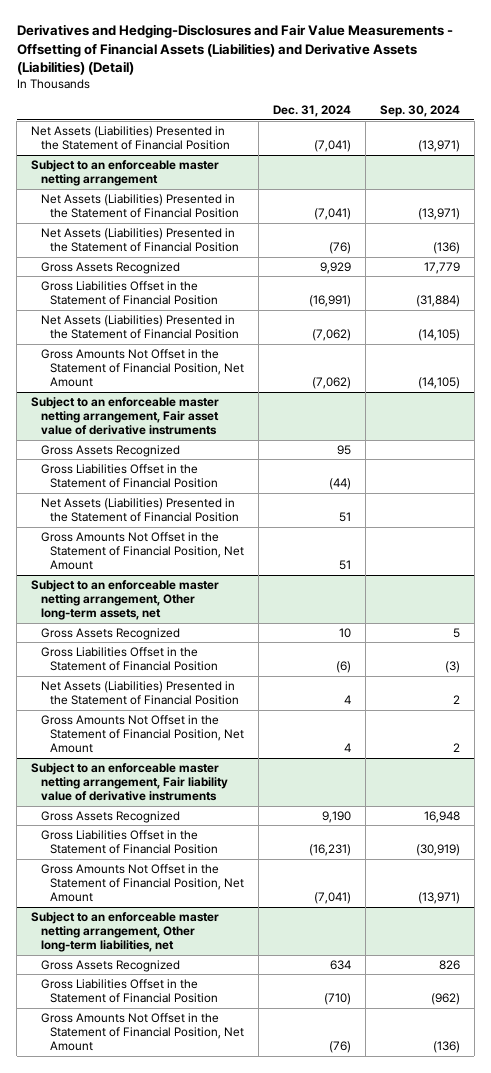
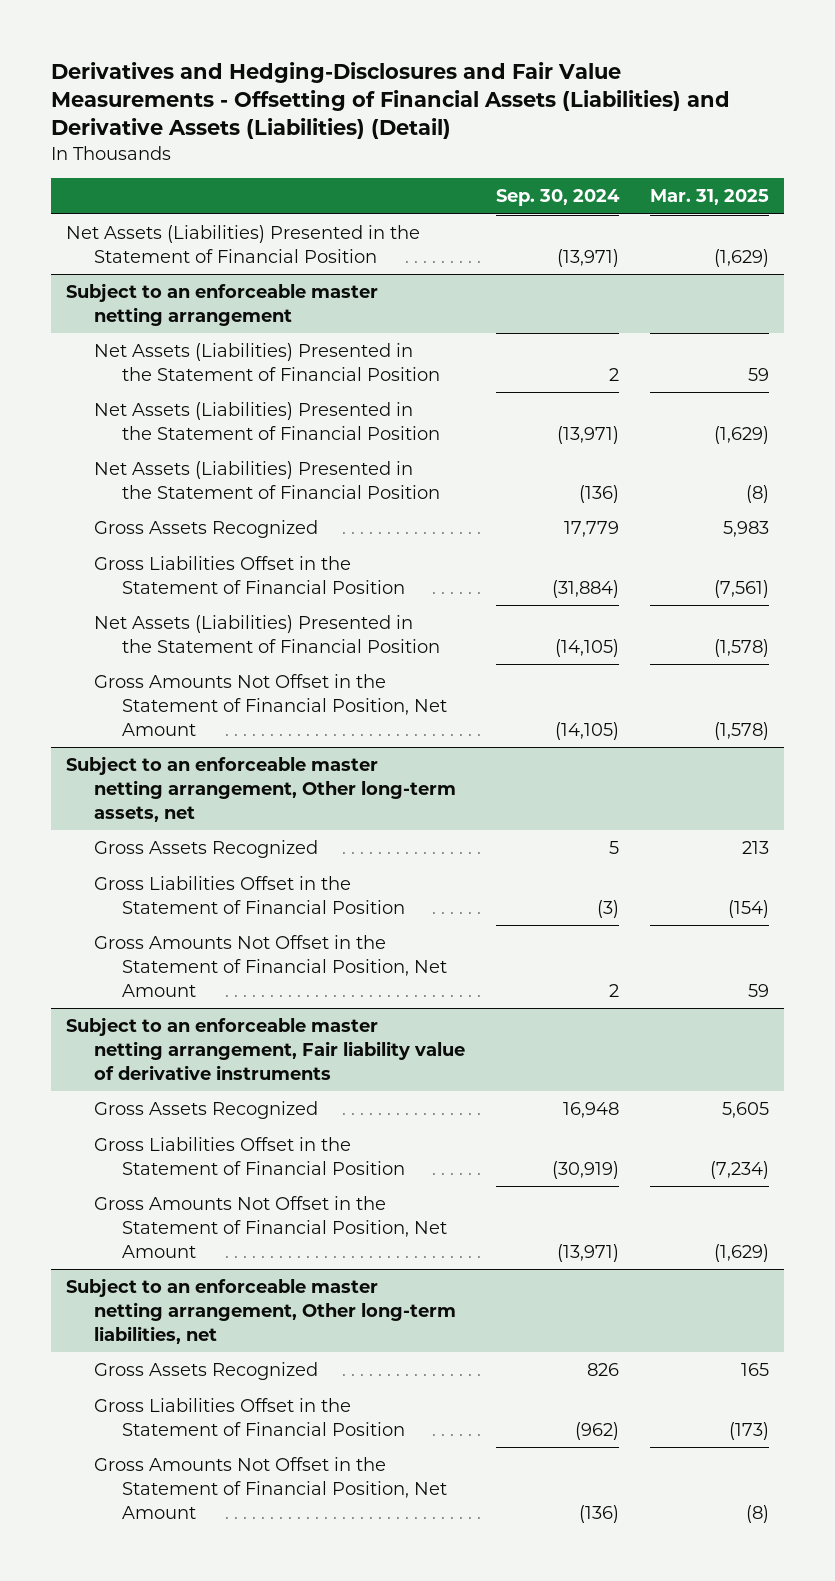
[272,105,351,118] Dec. 31, 2024 -> none
none -> [649,189,769,206] Mar. 31, 2025
none -> [94,343,441,381] Net Assets (Liabilities) Presented in the Statement of Financial Position
[31,396,220,436] Subject to an enforceable master netting arrangement, Fair asset value of derivative instruments -> none
[40,444,180,457] Gross Assets Recognized -> none
[40,463,218,489] Gross Liabilities Offset in the Statement of Financial Position -> none
[40,497,239,523] Net Assets (Liabilities) Presented in the Statement of Financial Position -> none
[40,531,244,571] Gross Amounts Not Offset in the Statement of Financial Position, Net Amount -> none
[40,680,239,706] Net Assets (Liabilities) Presented in the Statement of Financial Position -> none

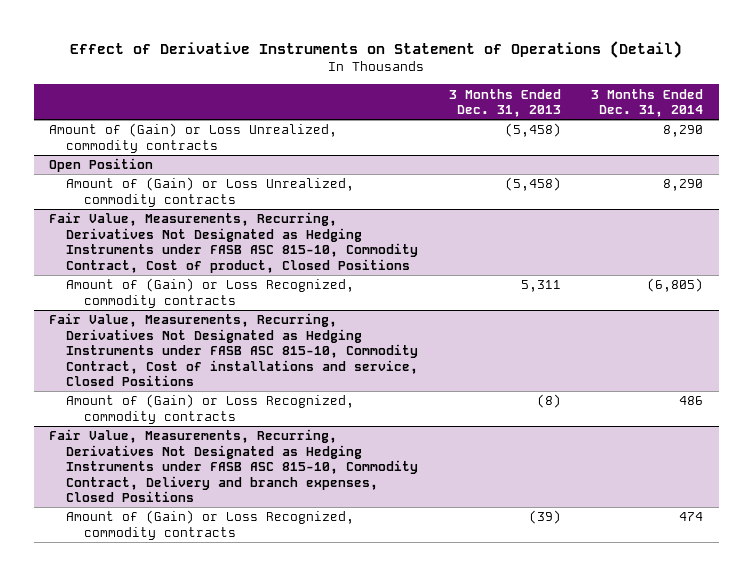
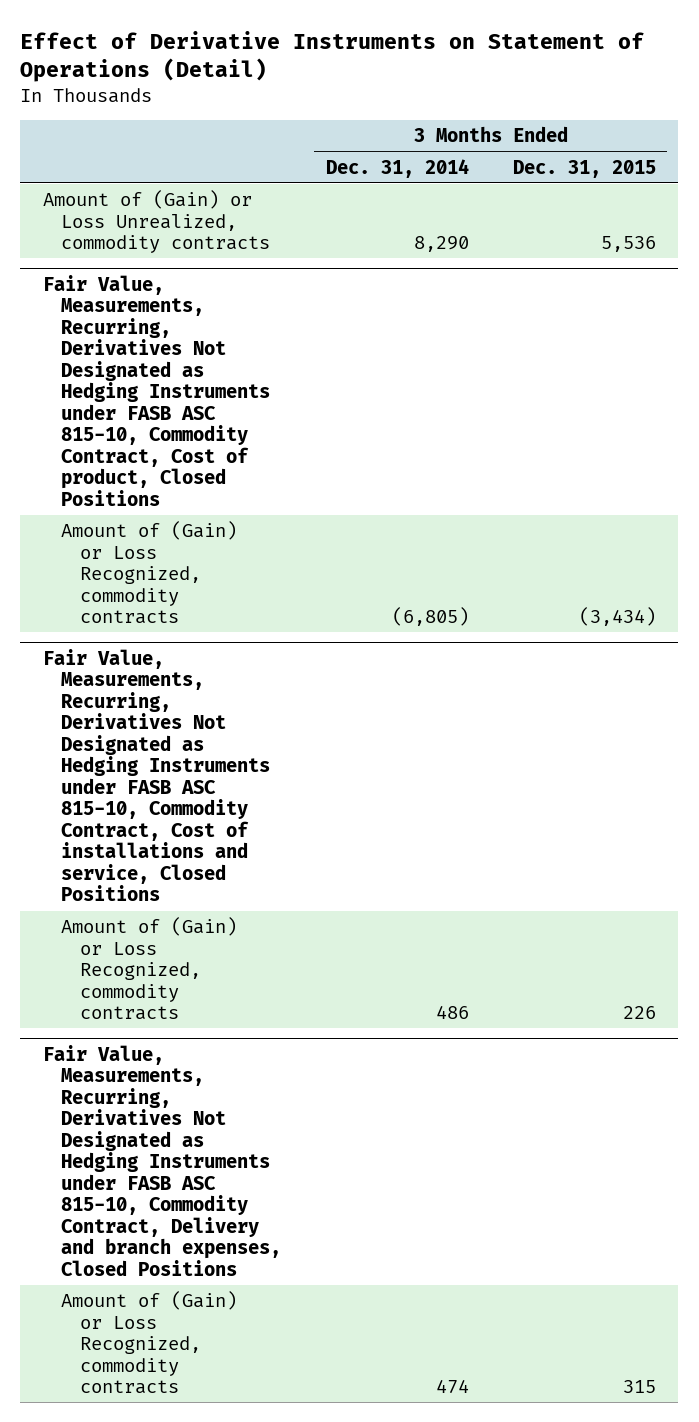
[448,88,561,118] 3 Months Ended Dec. 31, 2013 -> none
none -> [513,159,657,178] Dec. 31, 2015
[48,158,153,173] Open Position -> none
[66,177,355,207] Amount of (Gain) or Loss Unrealized, commodity contracts -> none

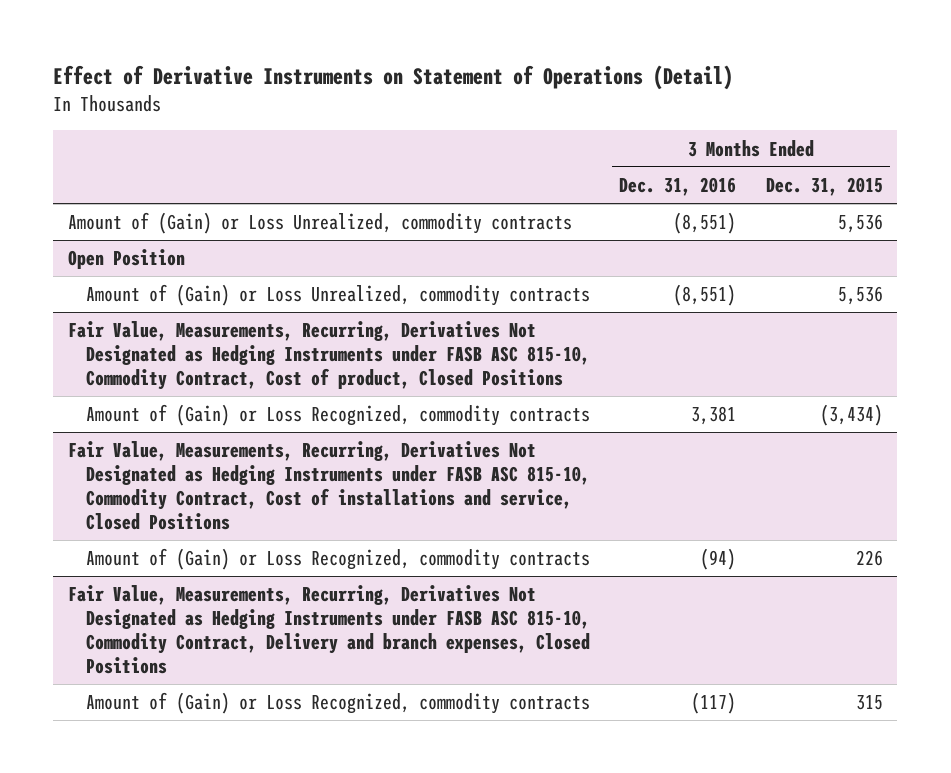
[325,158,469,178] Dec. 31, 2014 -> none
none -> [619,176,737,196] Dec. 31, 2016
none -> [67,249,185,270] Open Position
none -> [85,284,590,307] Amount of (Gain) or Loss Unrealized, commodity contracts

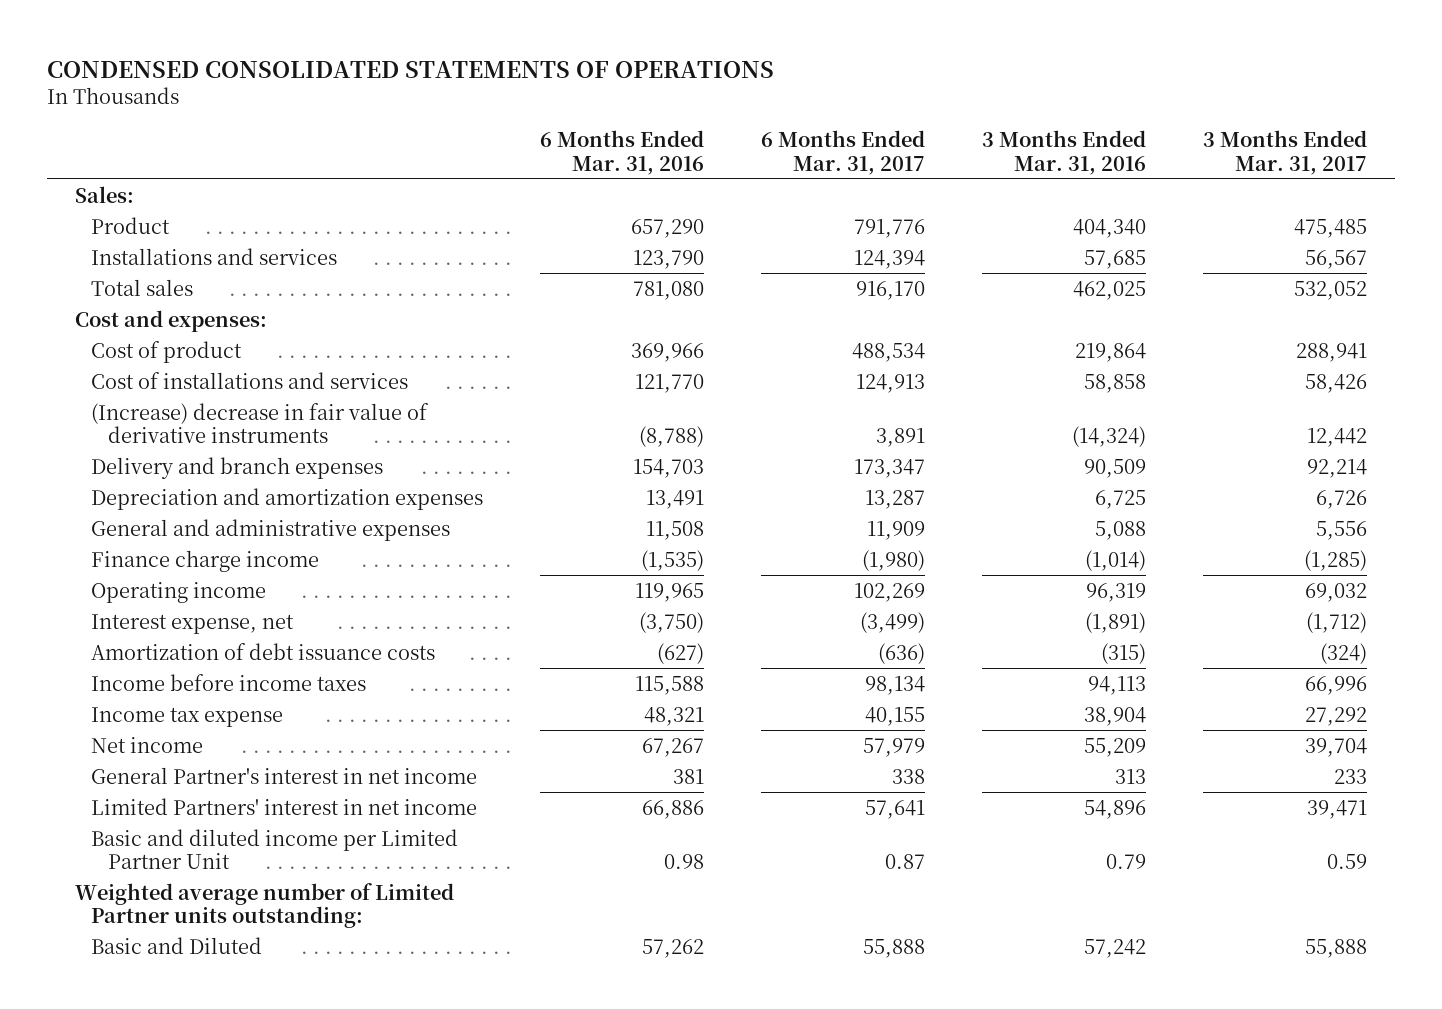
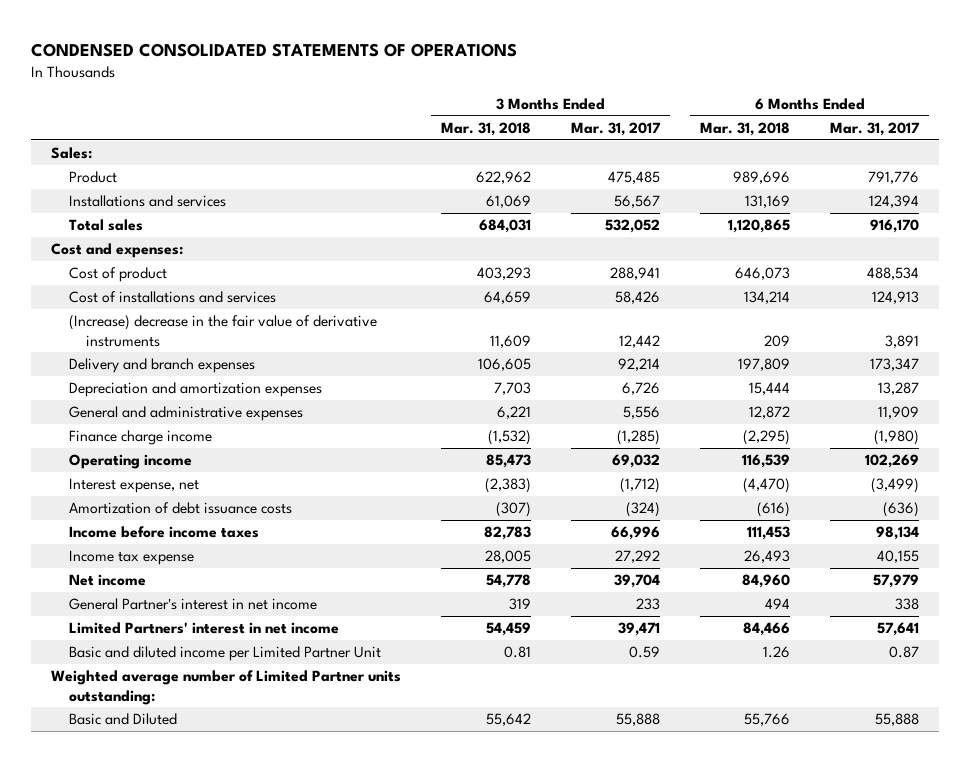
[540,130,705,175] 6 Months Ended Mar. 31, 2016 -> none
[981,130,1146,175] 3 Months Ended Mar. 31, 2016 -> none
none -> [441,121,532,136] Mar. 31, 2018
none -> [700,121,791,136] Mar. 31, 2018
[91,402,430,444] (Increase) decrease in fair value of derivative instruments -> [68,314,377,347] (Increase) decrease in the fair value of derivative instruments

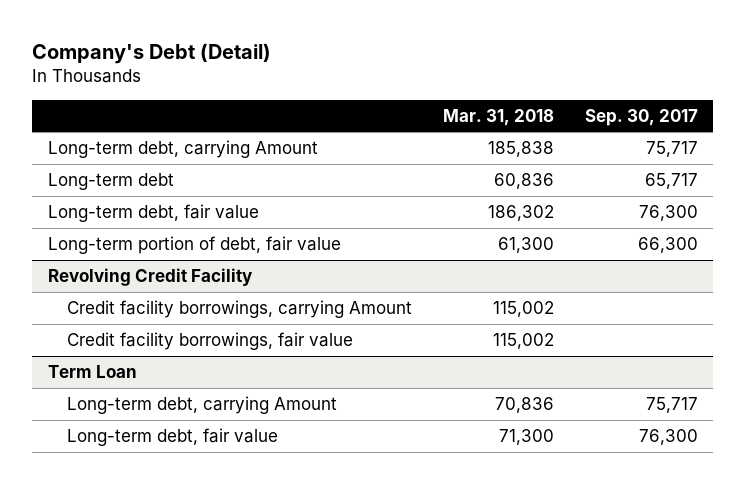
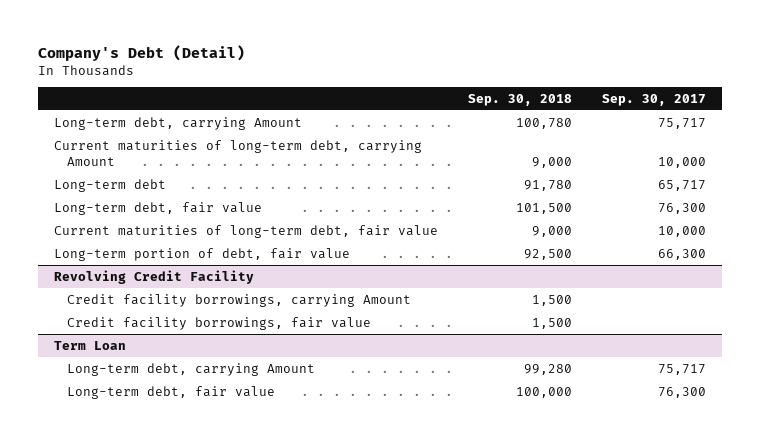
[442,108,554,126] Mar. 31, 2018 -> none
none -> [467,93,572,106] Sep. 30, 2018
none -> [53,139,422,166] Current maturities of long-term debt, carrying Amount
none -> [53,224,438,238] Current maturities of long-term debt, fair value

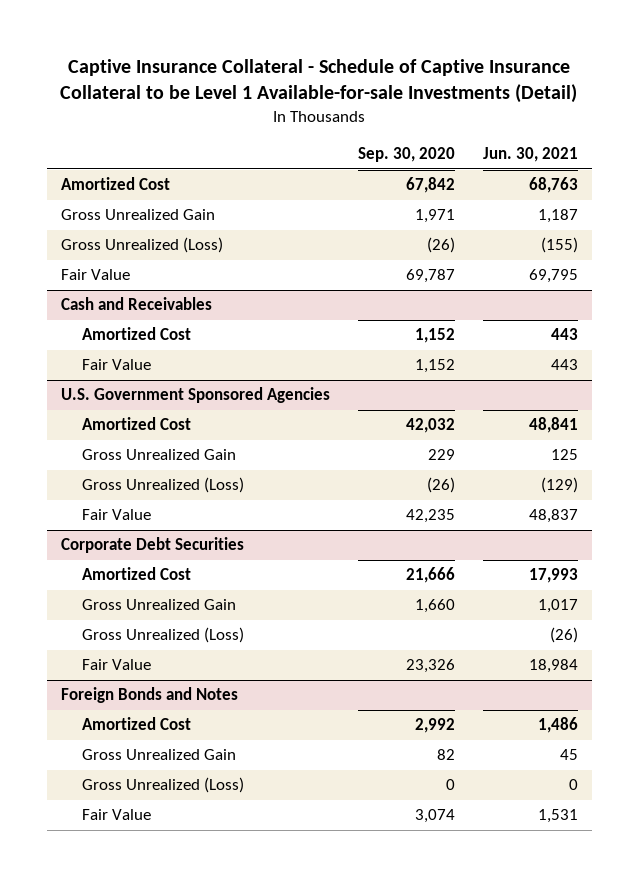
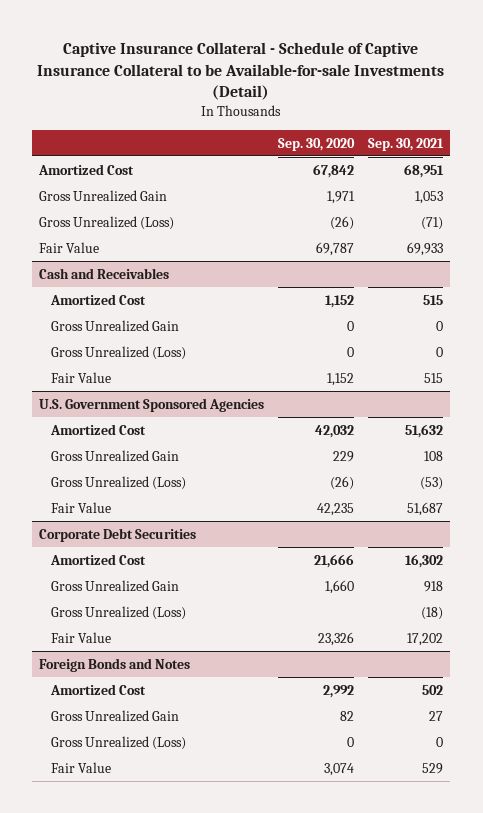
[60,59,578,104] Captive Insurance Collateral - Schedule of Captive Insurance Collateral to be Level 1 Available-for-sale Investments (Detail) -> [37,42,445,101] Captive Insurance Collateral - Schedule of Captive Insurance Collateral to be Available-for-sale Investments (Detail)
[482,147,578,163] Jun. 30, 2021 -> none
none -> [368,137,445,151] Sep. 30, 2021
none -> [51,319,180,332] Gross Unrealized Gain
none -> [51,345,187,360] Gross Unrealized (Loss)

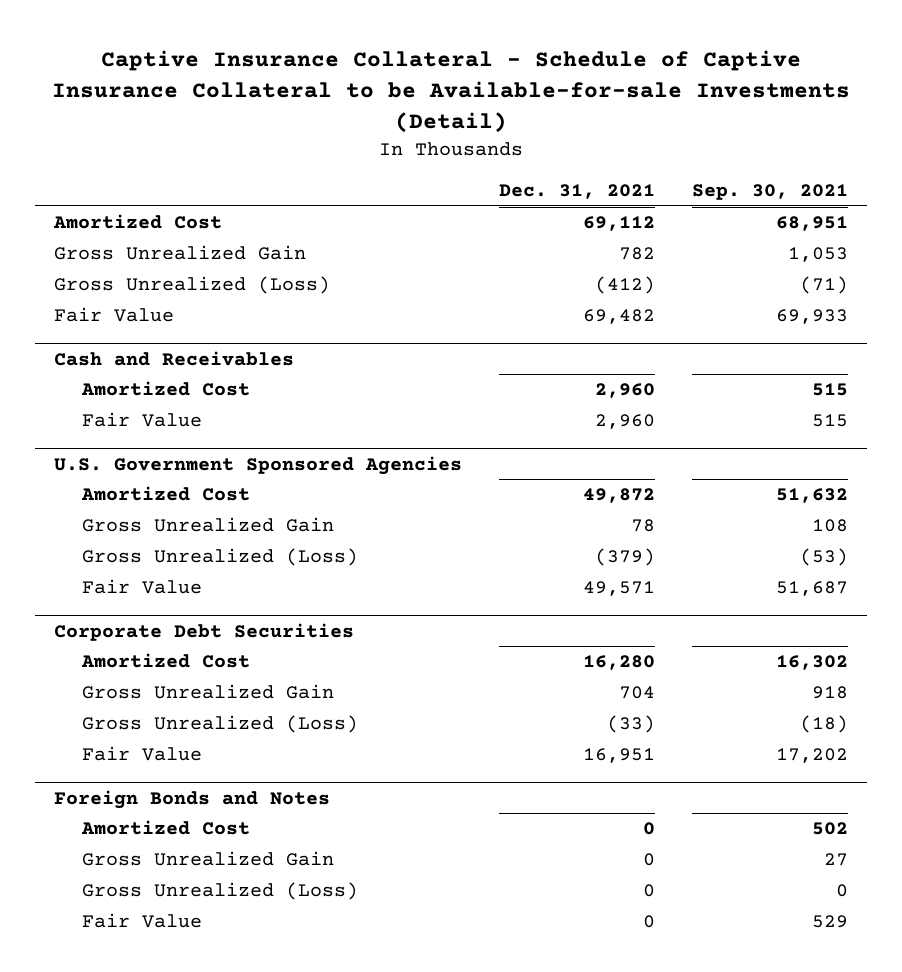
[278,137,356,151] Sep. 30, 2020 -> none
none -> [499,184,656,200] Dec. 31, 2021
[51,319,180,332] Gross Unrealized Gain -> none
[51,345,187,360] Gross Unrealized (Loss) -> none

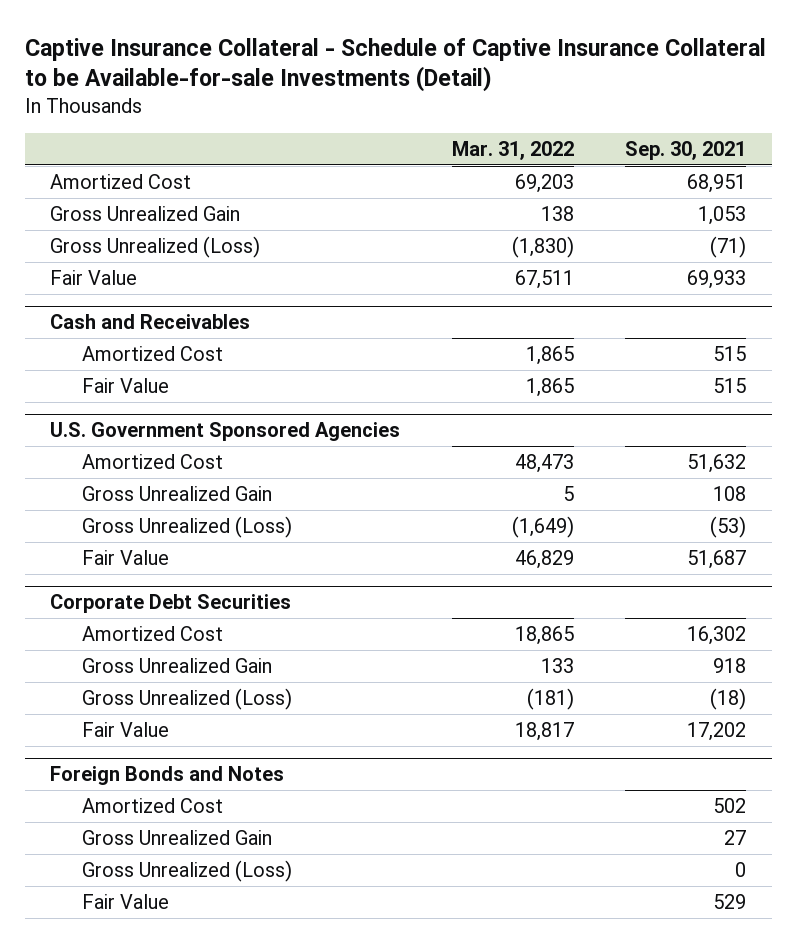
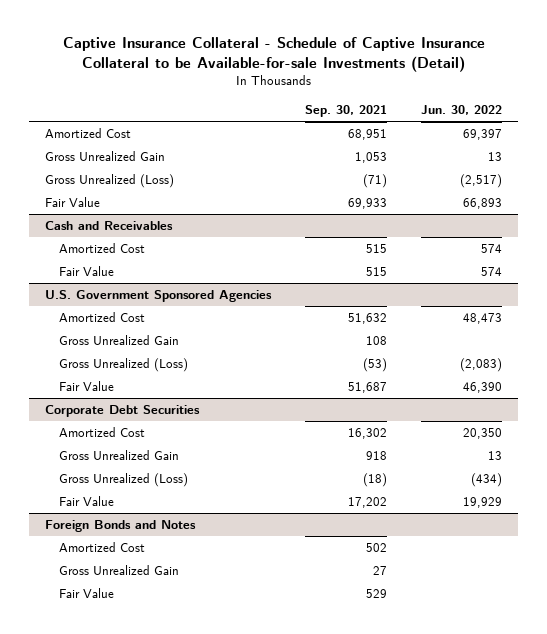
[451,140,574,160] Mar. 31, 2022 -> none
none -> [420,105,502,116] Jun. 30, 2022
[82,859,293,882] Gross Unrealized (Loss) -> none

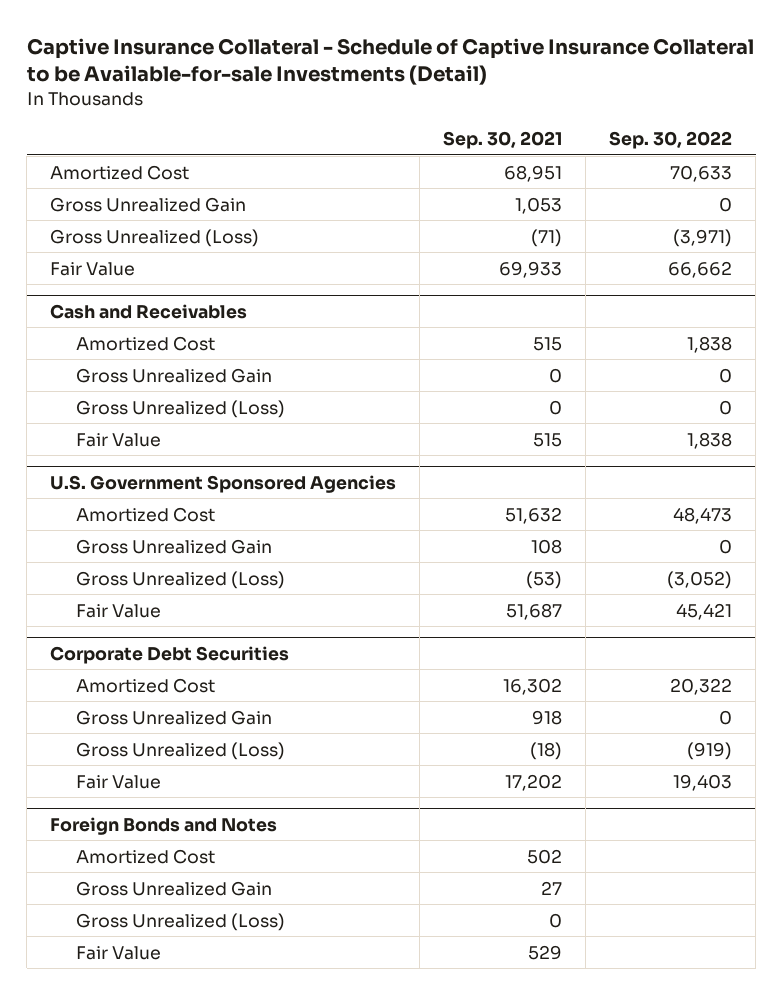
[420,105,502,116] Jun. 30, 2022 -> none
none -> [609,131,733,150] Sep. 30, 2022
none -> [76,367,273,383] Gross Unrealized Gain
none -> [76,399,286,418] Gross Unrealized (Loss)
none -> [76,912,286,931] Gross Unrealized (Loss)

